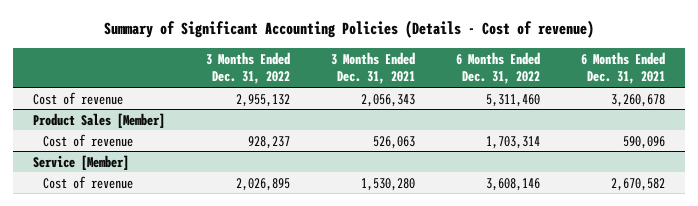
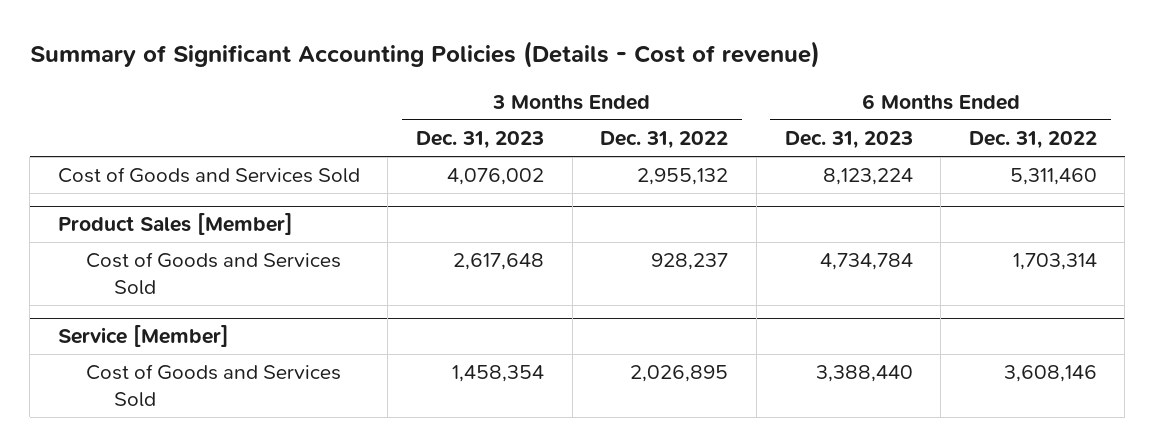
[330,51,415,85] 3 Months Ended Dec. 31, 2021 -> none
[580,51,665,85] 6 Months Ended Dec. 31, 2021 -> none
none -> [416,131,545,150] Dec. 31, 2023
none -> [784,131,913,150] Dec. 31, 2023
[33,91,124,105] Cost of revenue -> [57,167,360,184] Cost of Goods and Services Sold
[43,133,134,147] Cost of revenue -> [86,252,342,295] Cost of Goods and Services Sold
[43,175,134,189] Cost of revenue -> [86,364,342,407] Cost of Goods and Services Sold

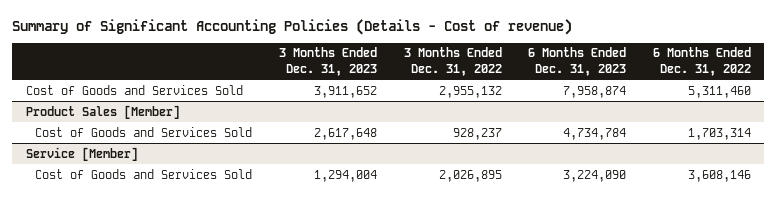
[447,168,545,186] 4,076,002 -> [313,85,377,98] 3,911,652
[822,168,913,186] 8,123,224 -> [563,85,627,98] 7,958,874
[452,365,545,383] 1,458,354 -> [313,169,377,182] 1,294,004
[815,365,913,383] 3,388,440 -> [563,169,627,182] 3,224,090

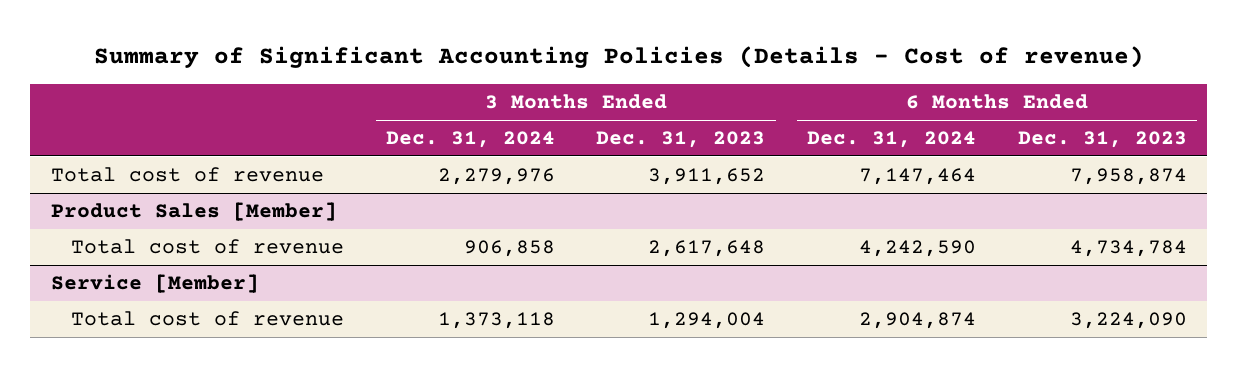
[403,47,502,76] 3 Months Ended Dec. 31, 2022 -> none
[652,47,751,76] 6 Months Ended Dec. 31, 2022 -> none
none -> [385,131,555,149] Dec. 31, 2024
none -> [807,131,977,149] Dec. 31, 2024
[25,84,243,95] Cost of Goods and Services Sold -> [50,167,324,183] Total cost of revenue
[35,126,253,137] Cost of Goods and Services Sold -> [71,239,345,255] Total cost of revenue
[35,168,253,179] Cost of Goods and Services Sold -> [71,311,345,327] Total cost of revenue

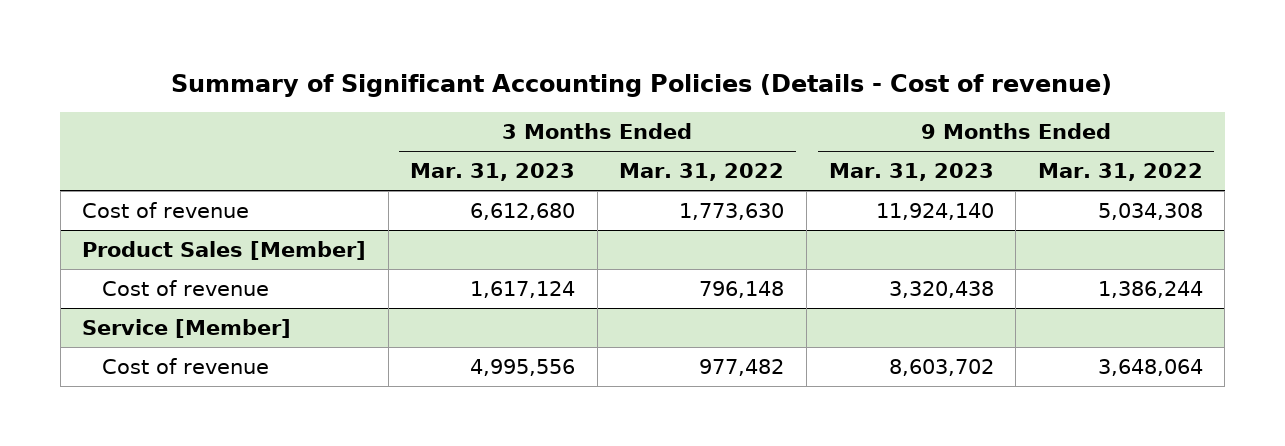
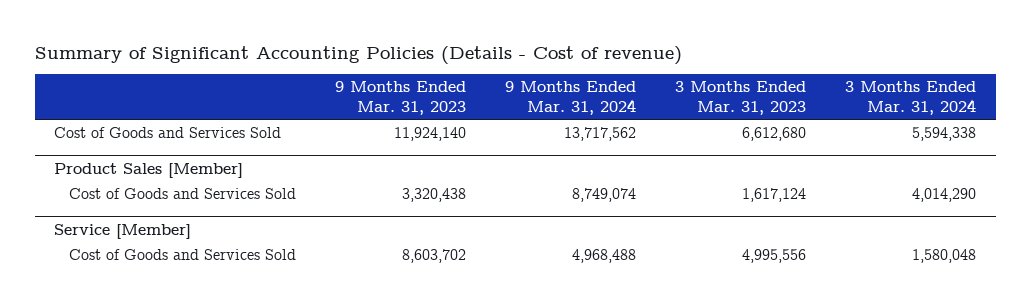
[619,163,785,182] Mar. 31, 2022 -> none
[1037,163,1203,182] Mar. 31, 2022 -> none
none -> [505,81,637,115] 9 Months Ended Mar. 31, 2024
none -> [845,81,977,115] 3 Months Ended Mar. 31, 2024
[82,201,250,218] Cost of revenue -> [54,127,282,139] Cost of Goods and Services Sold
[102,279,270,296] Cost of revenue -> [69,188,297,200] Cost of Goods and Services Sold
[102,357,270,374] Cost of revenue -> [69,249,297,261] Cost of Goods and Services Sold

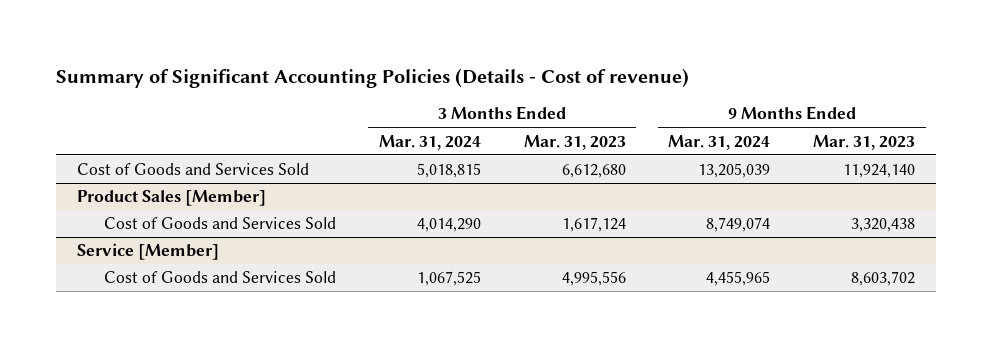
[564,127,637,142] 13,717,562 -> [698,163,771,179] 13,205,039
[912,127,977,142] 5,594,338 -> [416,163,481,179] 5,018,815
[572,249,637,264] 4,968,488 -> [706,271,771,287] 4,455,965
[912,249,977,264] 1,580,048 -> [416,271,481,287] 1,067,525

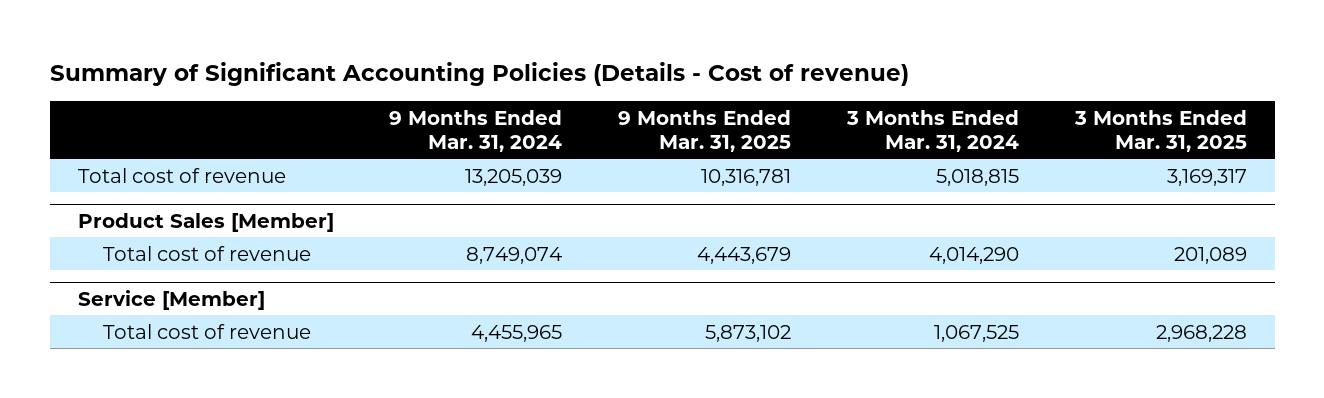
[523,134,626,150] Mar. 31, 2023 -> none
[812,134,915,150] Mar. 31, 2023 -> none
none -> [618,109,792,153] 9 Months Ended Mar. 31, 2025
none -> [1073,109,1247,153] 3 Months Ended Mar. 31, 2025
[77,163,310,176] Cost of Goods and Services Sold -> [77,167,286,183] Total cost of revenue
[104,217,337,230] Cost of Goods and Services Sold -> [103,245,312,261] Total cost of revenue
[104,271,337,284] Cost of Goods and Services Sold -> [103,323,312,339] Total cost of revenue

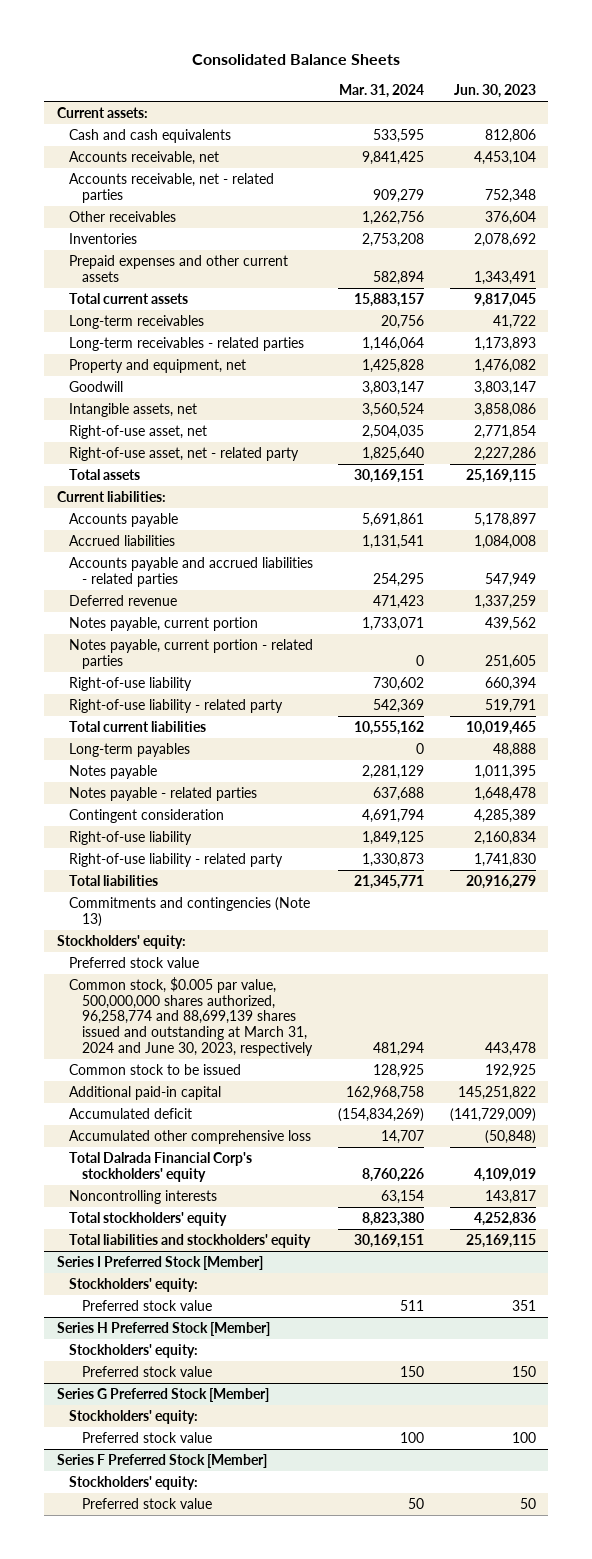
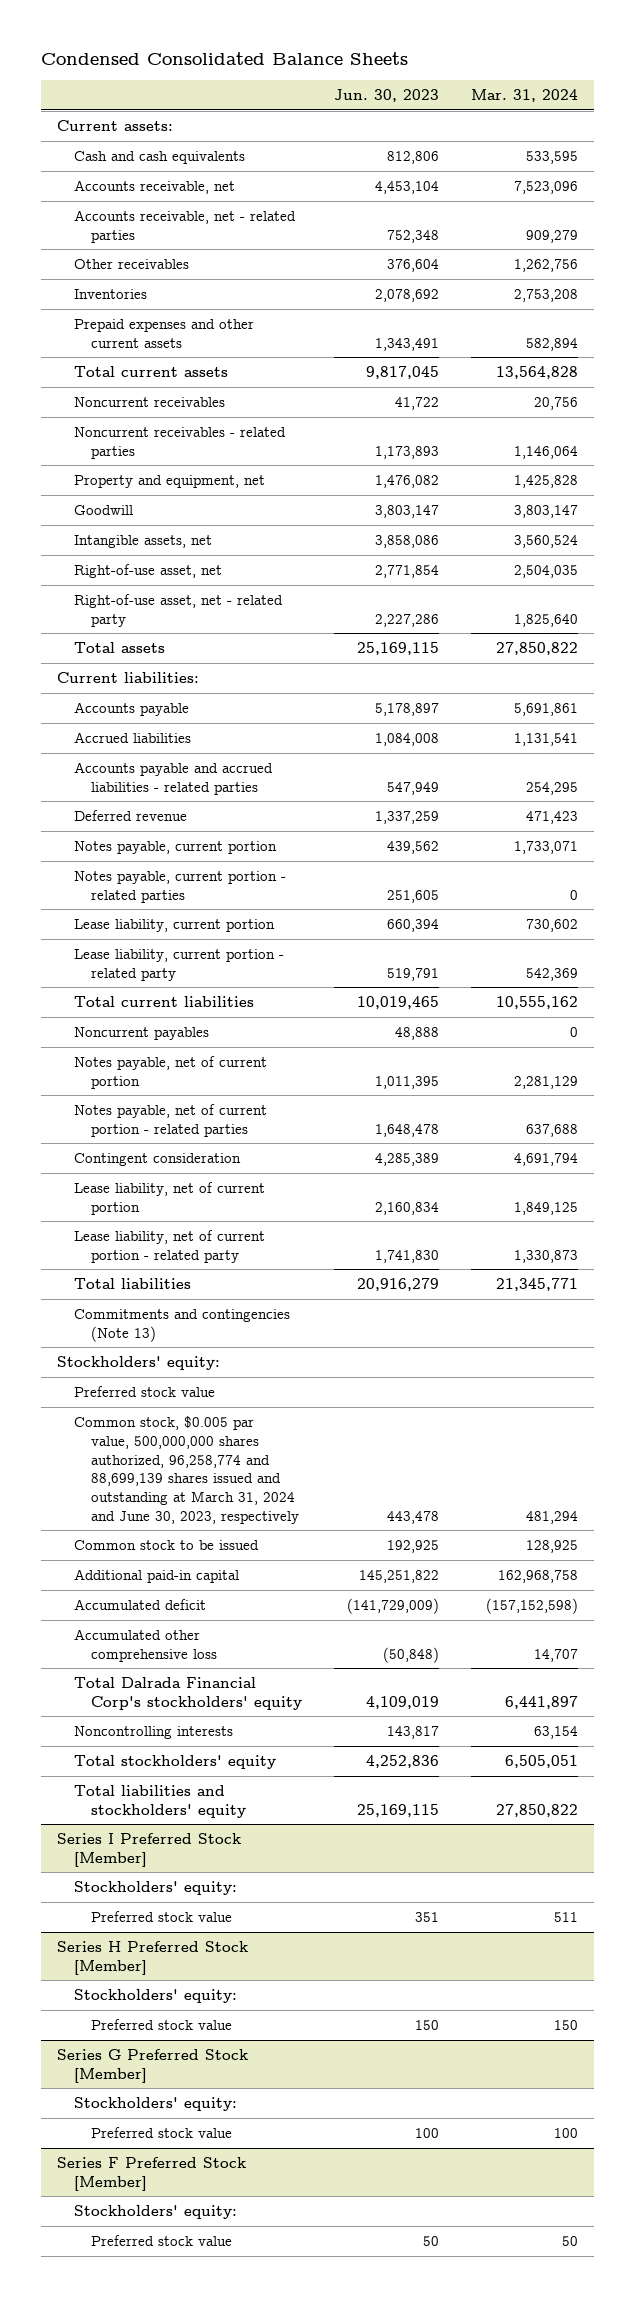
[192,54,401,66] Consolidated Balance Sheets -> [41,51,409,65] Condensed Consolidated Balance Sheets
[362,151,425,166] 9,841,425 -> [513,181,578,195] 7,523,096
[354,293,425,308] 15,883,157 -> [495,366,578,380] 13,564,828
[69,315,205,330] Long-term receivables -> [74,397,226,408] Noncurrent receivables
[69,337,305,352] Long-term receivables - related parties -> [74,427,287,459] Noncurrent receivables - related parties
[354,469,425,484] 30,169,151 -> [495,642,578,656] 27,850,822
[69,677,193,692] Right-of-use liability -> [74,919,276,933] Lease liability, current portion
[69,699,284,714] Right-of-use liability - related party -> [74,949,285,981] Lease liability, current portion - related party
[69,743,191,758] Long-term payables -> [74,1027,210,1041] Noncurrent payables
[69,765,158,780] Notes payable -> [74,1056,268,1089] Notes payable, net of current portion
[69,787,258,802] Notes payable - related parties -> [74,1104,268,1137] Notes payable, net of current portion - related parties
[69,831,193,846] Right-of-use liability -> [74,1182,266,1215] Lease liability, net of current portion
[69,853,284,868] Right-of-use liability - related party -> [74,1230,266,1263] Lease liability, net of current portion - related party
[338,1108,425,1123] (154,834,269) -> [485,1598,578,1615] (157,152,598)
[362,1167,425,1182] 8,760,226 -> [504,1695,578,1709] 6,441,897
[362,1212,425,1227] 8,823,380 -> [504,1755,578,1769] 6,505,051
[354,1234,425,1249] 30,169,151 -> [495,1803,578,1817] 27,850,822

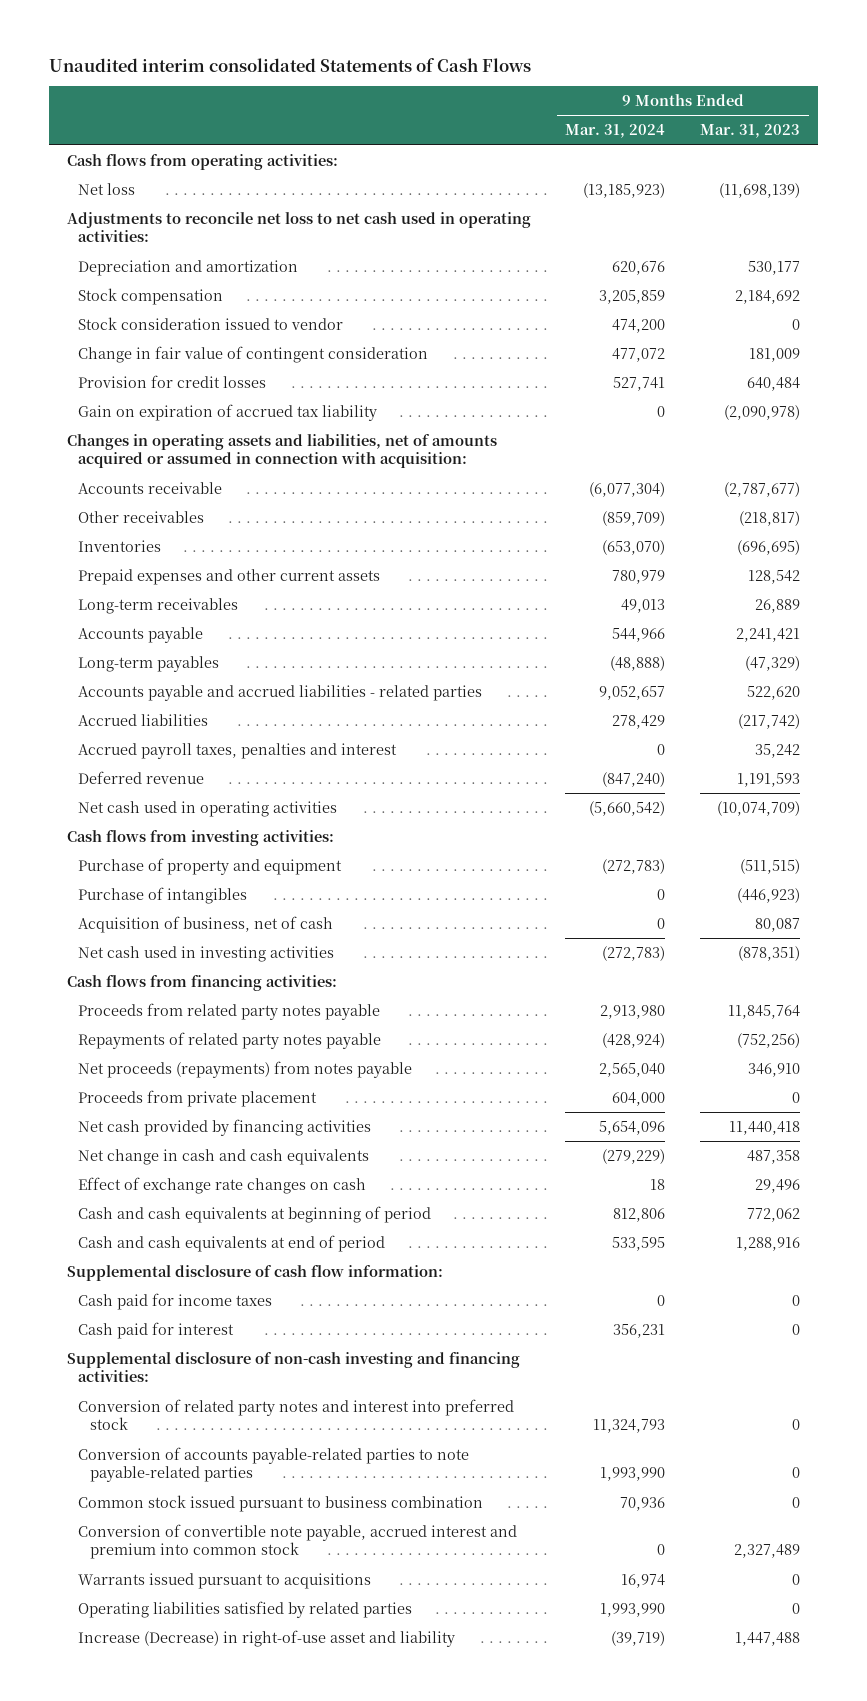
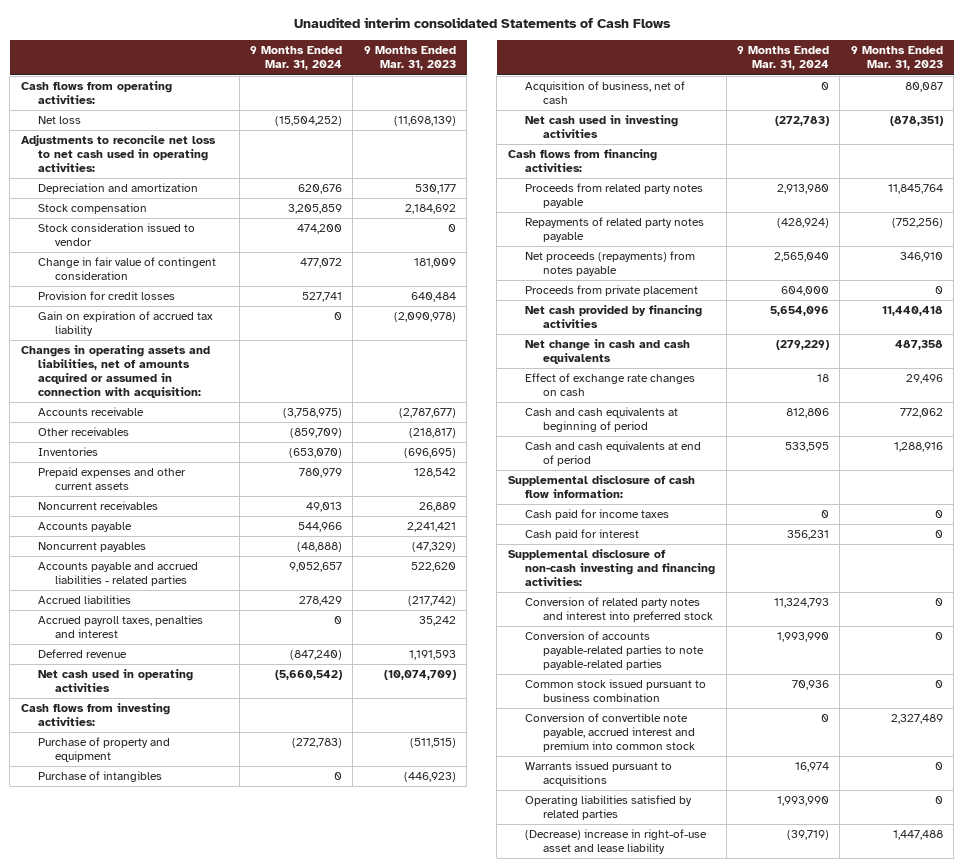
[583,182,666,198] (13,185,923) -> [274,116,342,127] (15,504,252)
[589,481,666,497] (6,077,304) -> [282,408,342,419] (3,758,975)
[78,597,239,614] Long-term receivables -> [38,501,159,511] Noncurrent receivables
[78,655,220,672] Long-term payables -> [38,542,147,553] Noncurrent payables
[78,1629,456,1647] Increase (Decrease) in right-of-use asset and liability -> [525,829,708,855] (Decrease) increase in right-of-use asset and lease liability

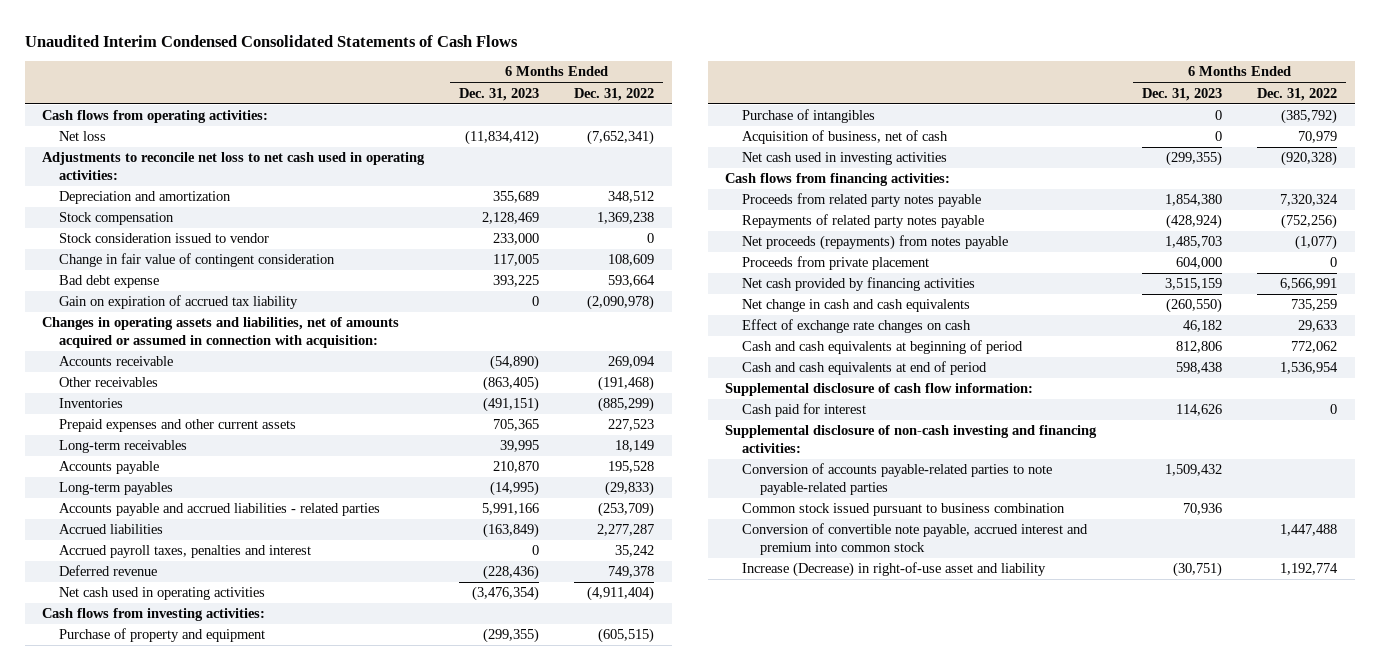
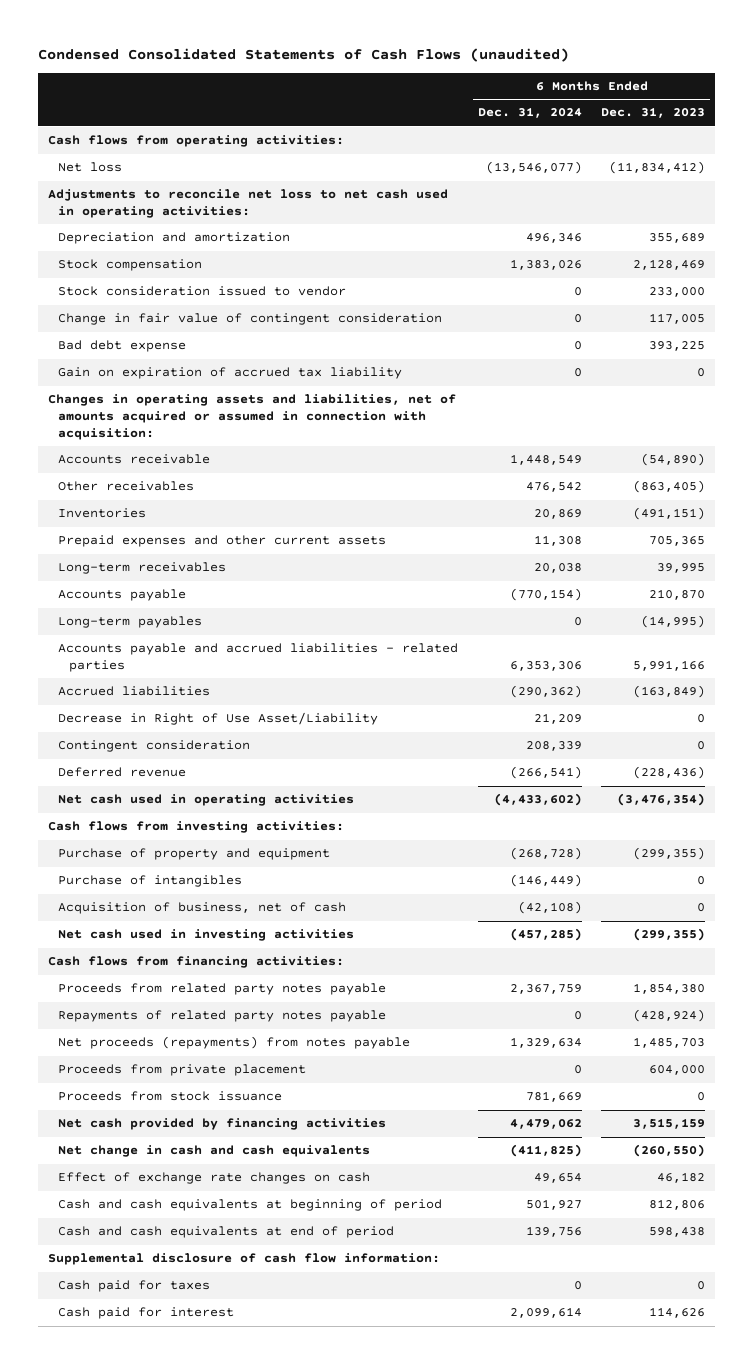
[24,34,518,47] Unaudited Interim Condensed Consolidated Statements of Cash Flows -> [37,47,569,62] Condensed Consolidated Statements of Cash Flows (unaudited)
[574,87,655,101] Dec. 31, 2022 -> none
none -> [477,107,582,119] Dec. 31, 2024
[59,545,312,559] Accrued payroll taxes, penalties and interest -> none
none -> [58,712,379,726] Decrease in Right of Use Asset/Liability
none -> [58,740,251,753] Contingent consideration
none -> [58,1091,283,1102] Proceeds from stock issuance
none -> [58,1280,211,1293] Cash paid for taxes
[725,425,1098,453] Supplemental disclosure of non-cash investing and financing activities: -> none
[742,463,1053,495] Conversion of accounts payable-related parties to note payable-related parties -> none
[742,503,1066,517] Common stock issued pursuant to business combination -> none
[742,523,1089,555] Conversion of convertible note payable, accrued interest and premium into common stock -> none
[742,562,1047,578] Increase (Decrease) in right-of-use asset and liability -> none

